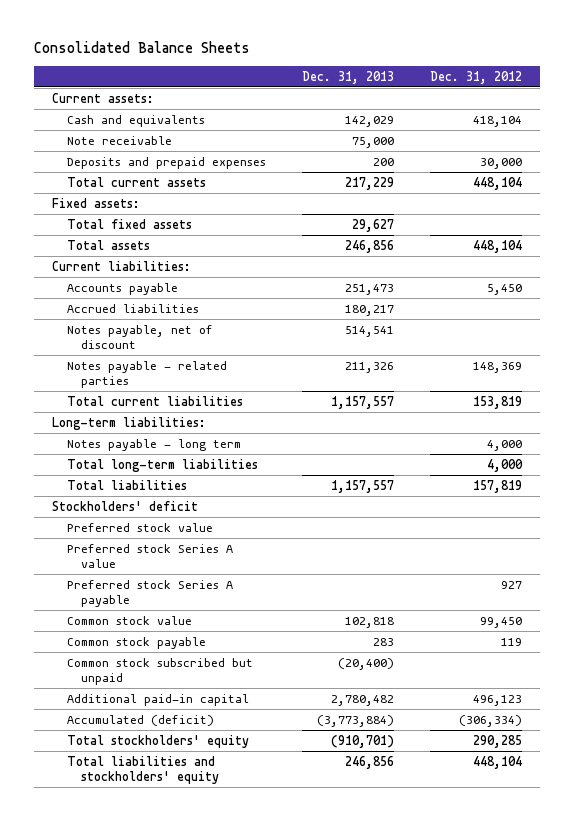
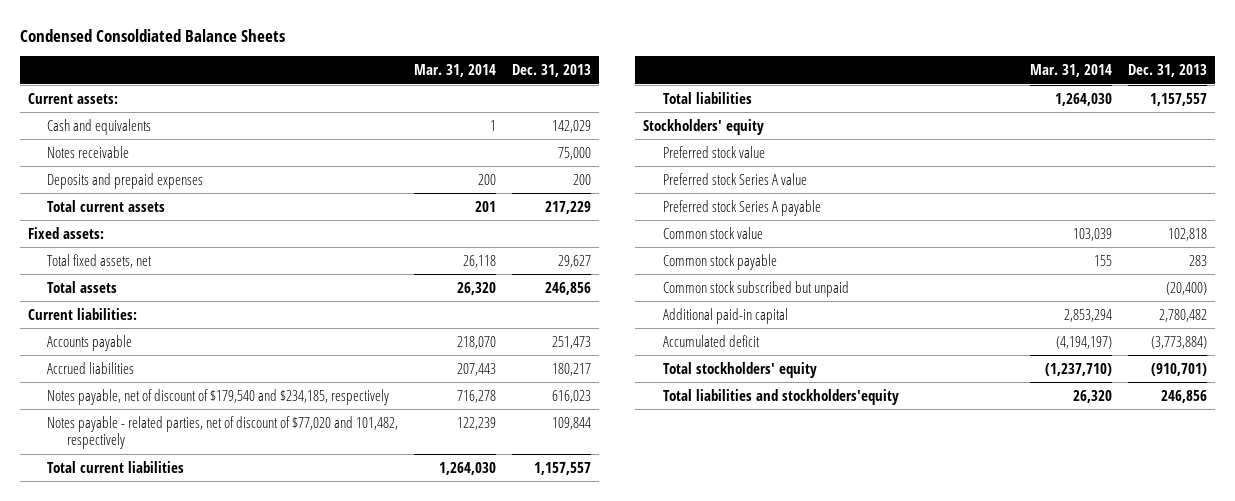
[33,41,250,54] Consolidated Balance Sheets -> [19,28,285,42] Condensed Consoldiated Balance Sheets
[430,70,523,84] Dec. 31, 2012 -> none
none -> [414,63,497,77] Mar. 31, 2014
[66,135,172,145] Note receivable -> [47,145,130,158] Notes receivable
[66,218,192,229] Total fixed assets -> [47,253,153,268] Total fixed assets, net
[66,324,213,349] Notes payable, net of discount -> [47,388,390,405] Notes payable, net of discount of $179,540 and $234,185, respectively
[344,325,394,337] 514,541 -> [552,389,592,403] 616,023
[66,360,227,388] Notes payable - related parties -> [47,415,399,450] Notes payable - related parties, net of discount of $77,020 and 101,482, respectively
[344,361,394,373] 211,326 -> [552,416,592,430] 109,844
[51,416,206,430] Long-term liabilities: -> none
[66,438,241,451] Notes payable - long term -> none
[66,458,258,472] Total long-term liabilities -> none
[51,500,198,511] Stockholders' deficit -> [643,118,765,135] Stockholders' equity
[66,714,214,726] Accumulated (deficit) -> [662,334,760,347] Accumulated deficit
[66,755,220,784] Total liabilities and stockholders' equity -> [662,388,899,405] Total liabilities and stockholders'equity

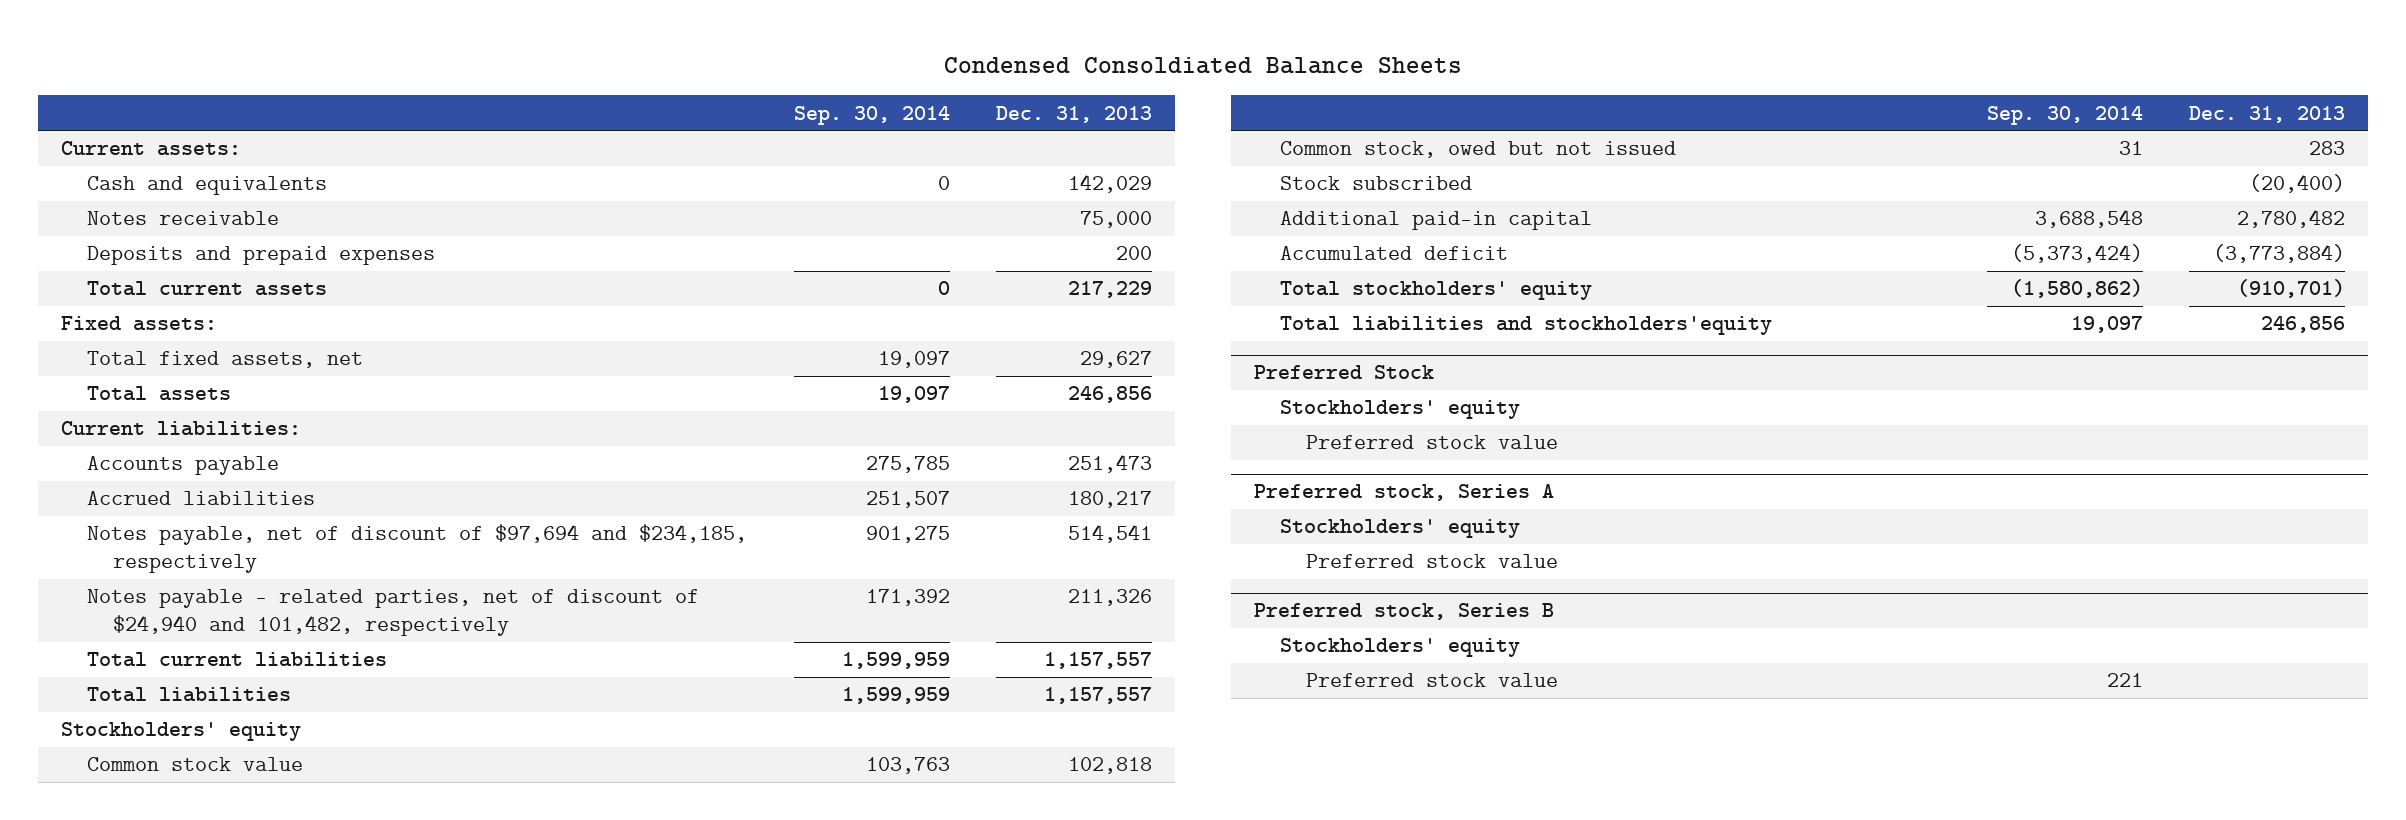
[414,63,497,77] Mar. 31, 2014 -> none
none -> [793,105,950,125] Sep. 30, 2014
[47,388,390,405] Notes payable, net of discount of $179,540 and $234,185, respectively -> [87,524,748,574] Notes payable, net of discount of $97,694 and $234,185, respectively
[552,389,592,403] 616,023 -> [1067,524,1152,544] 514,541
[47,415,399,450] Notes payable - related parties, net of discount of $77,020 and 101,482, respectively -> [87,589,700,637] Notes payable - related parties, net of discount of $24,940 and 101,482, respectively
[552,416,592,430] 109,844 -> [1067,589,1152,607] 211,326
[662,145,765,158] Preferred stock value -> none
[662,172,807,185] Preferred stock Series A value -> none
[662,199,821,216] Preferred stock Series A payable -> none
[662,253,777,270] Common stock payable -> [1280,141,1677,159] Common stock, owed but not issued
[662,280,849,297] Common stock subscribed but unpaid -> [1280,176,1473,191] Stock subscribed
none -> [1254,365,1435,380] Preferred Stock
none -> [1280,400,1521,420] Stockholders' equity
none -> [1305,435,1558,450] Preferred stock value
none -> [1254,484,1555,502] Preferred stock, Series A
none -> [1280,519,1521,539] Stockholders' equity
none -> [1305,554,1558,569] Preferred stock value
none -> [1254,603,1555,621] Preferred stock, Series B
none -> [1280,638,1521,658] Stockholders' equity
none -> [1305,673,1558,688] Preferred stock value

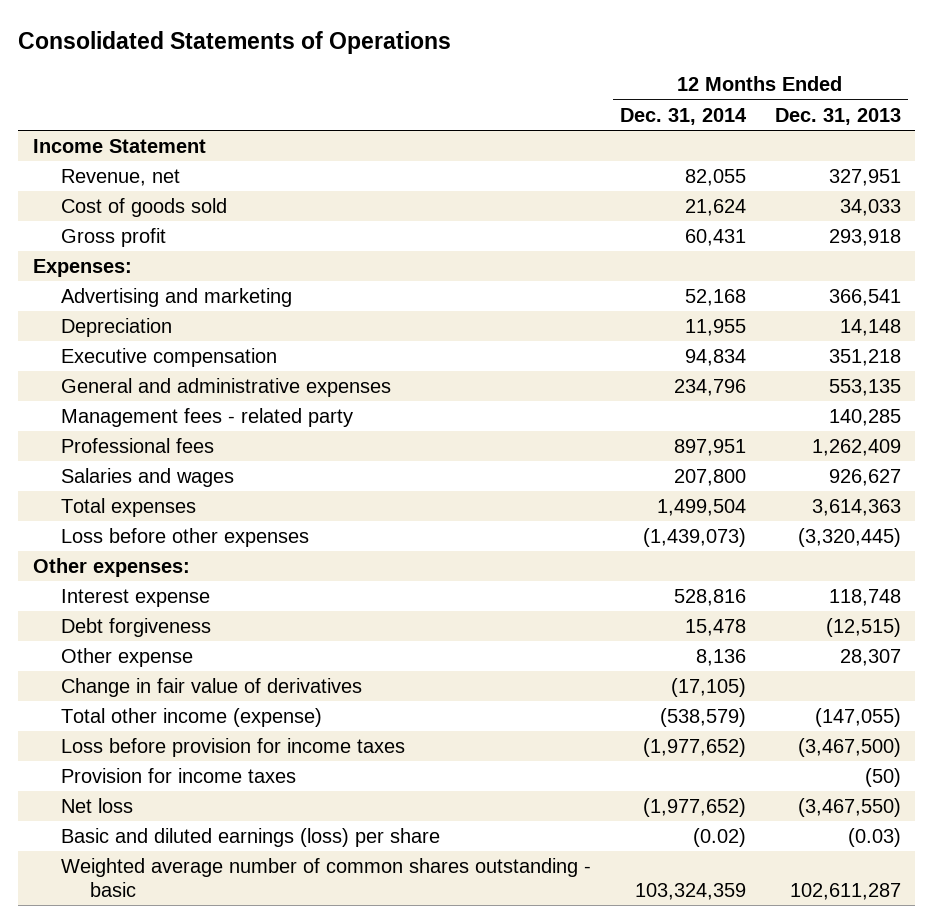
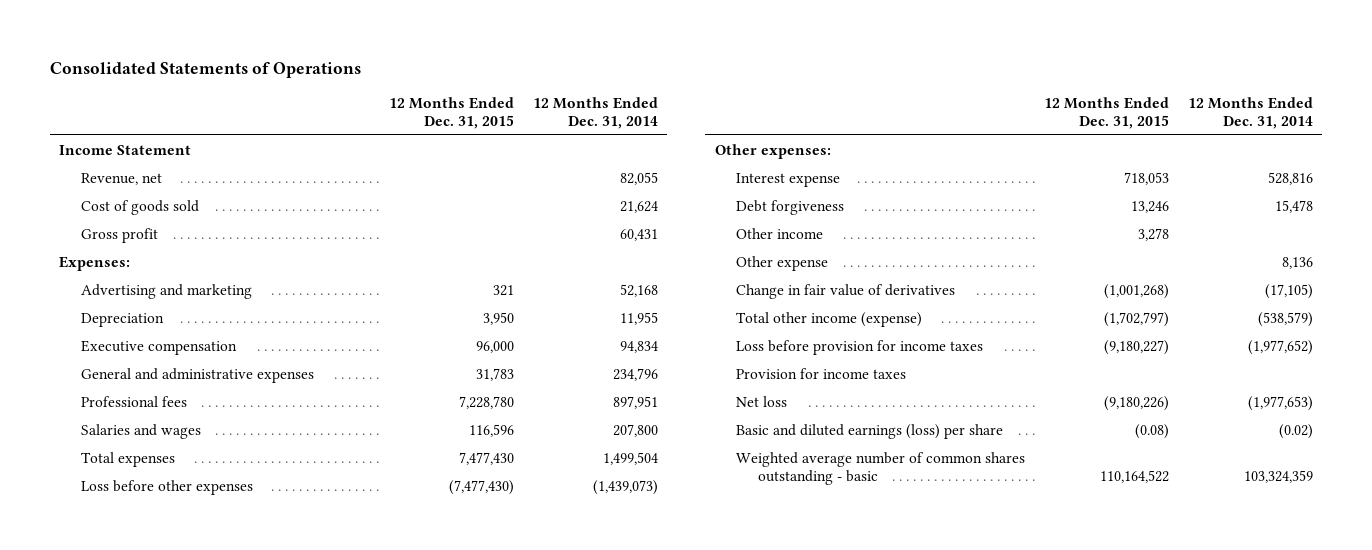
[774,107,901,125] Dec. 31, 2013 -> none
none -> [388,97,514,129] 12 Months Ended Dec. 31, 2015
[61,408,354,428] Management fees - related party -> none
none -> [736,227,824,239] Other income
[642,798,746,818] (1,977,652) -> [1248,395,1314,411] (1,977,653)

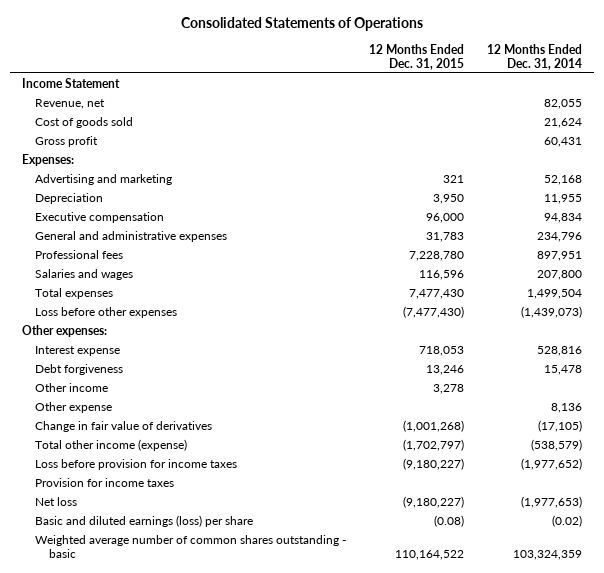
[1104,395,1170,411] (9,180,226) -> [403,495,465,508] (9,180,227)

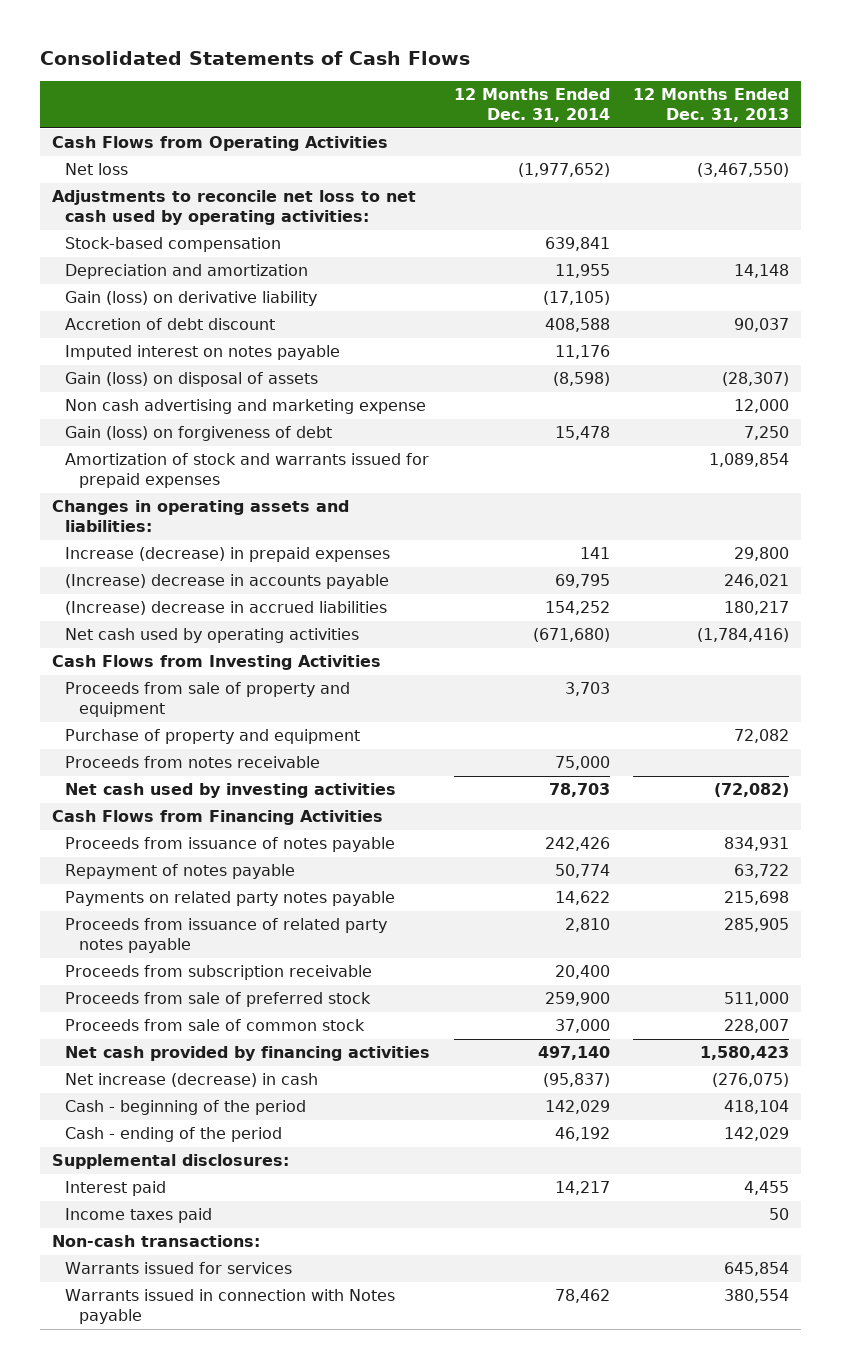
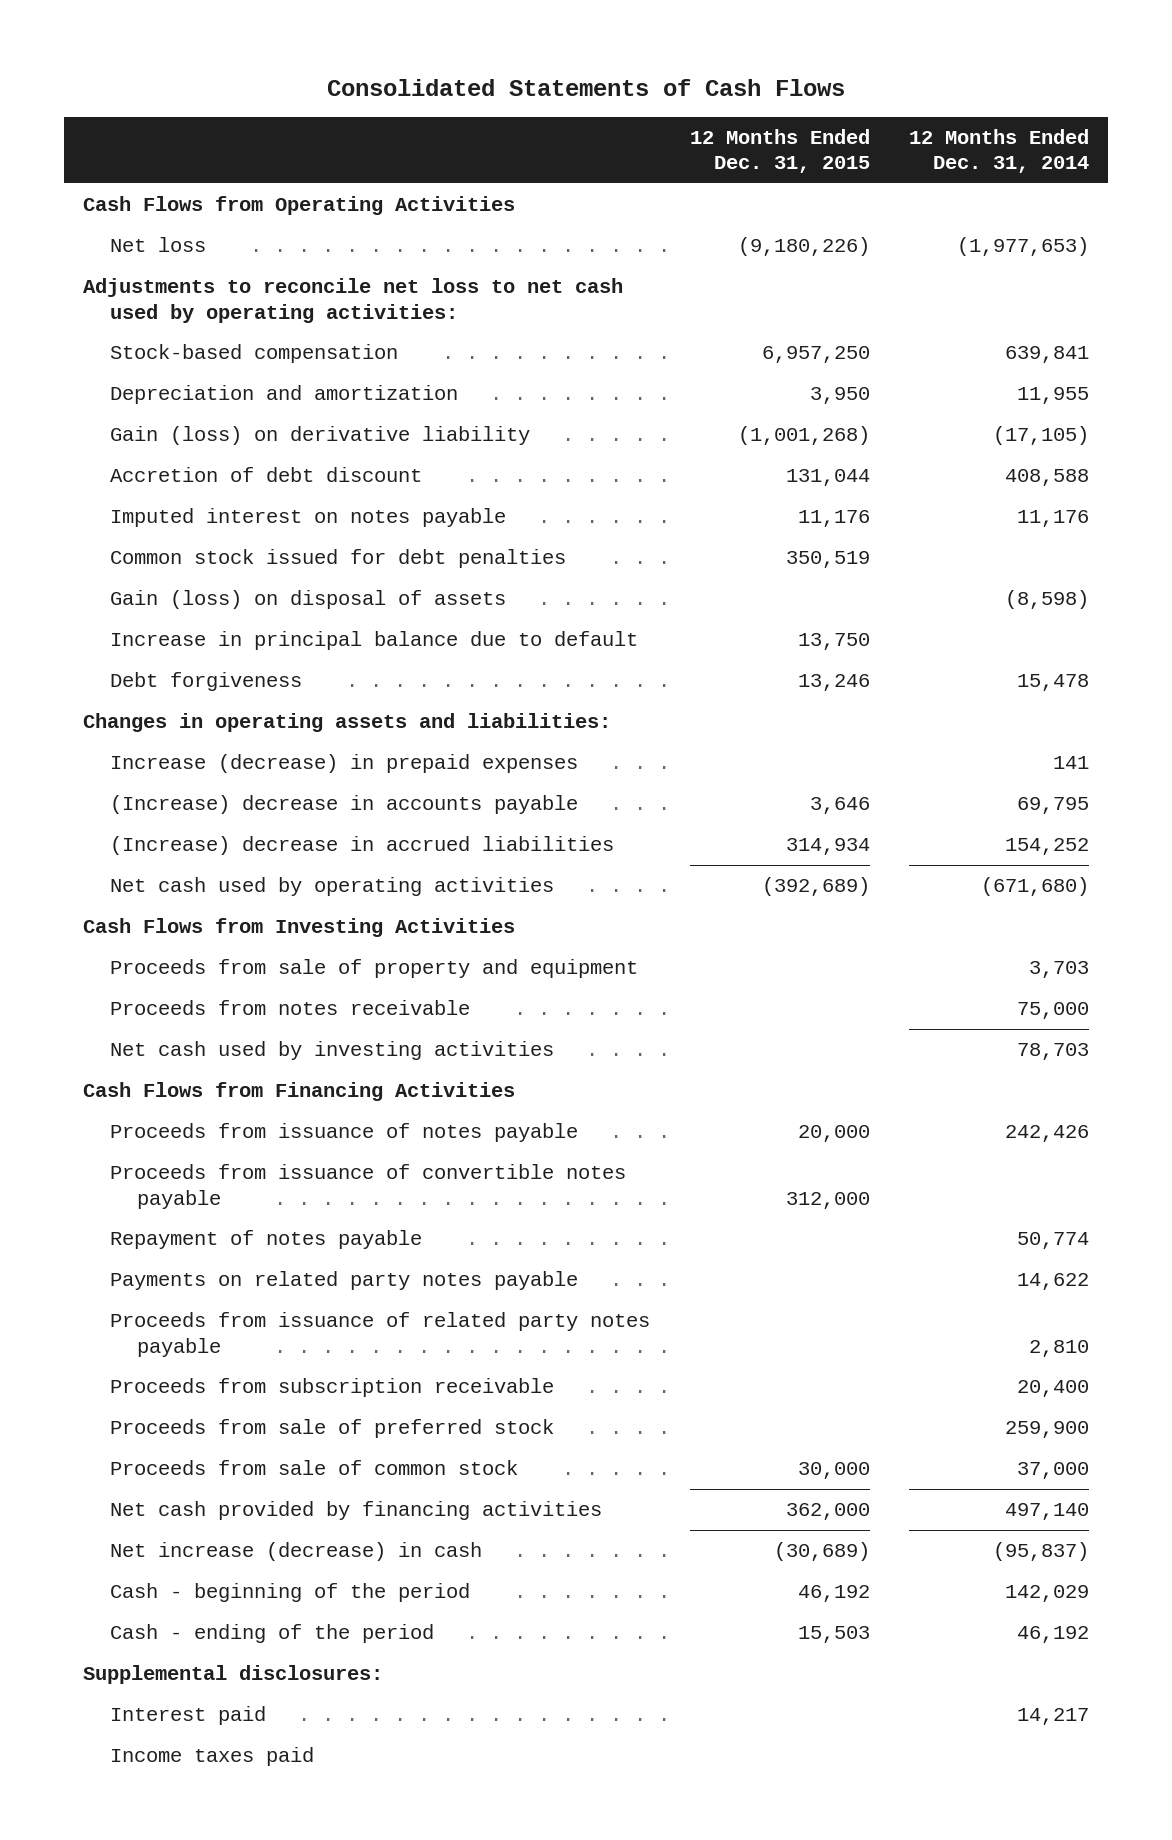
[633,88,790,123] 12 Months Ended Dec. 31, 2013 -> none
none -> [689,129,870,174] 12 Months Ended Dec. 31, 2015
[517,163,610,178] (1,977,652) -> [956,237,1089,257] (1,977,653)
none -> [110,549,567,569] Common stock issued for debt penalties
[65,399,427,415] Non cash advertising and marketing expense -> none
[65,453,430,489] Amortization of stock and warrants issued for prepaid expenses -> none
none -> [110,631,639,651] Increase in principal balance due to default
[65,426,333,442] Gain (loss) on forgiveness of debt -> [110,672,303,692] Debt forgiveness
[65,729,361,745] Purchase of property and equipment -> none
none -> [110,1164,627,1209] Proceeds from issuance of convertible notes payable
[52,1235,261,1248] Non-cash transactions: -> none
[65,1262,293,1275] Warrants issued for services -> none
[65,1289,396,1325] Warrants issued in connection with Notes payable -> none

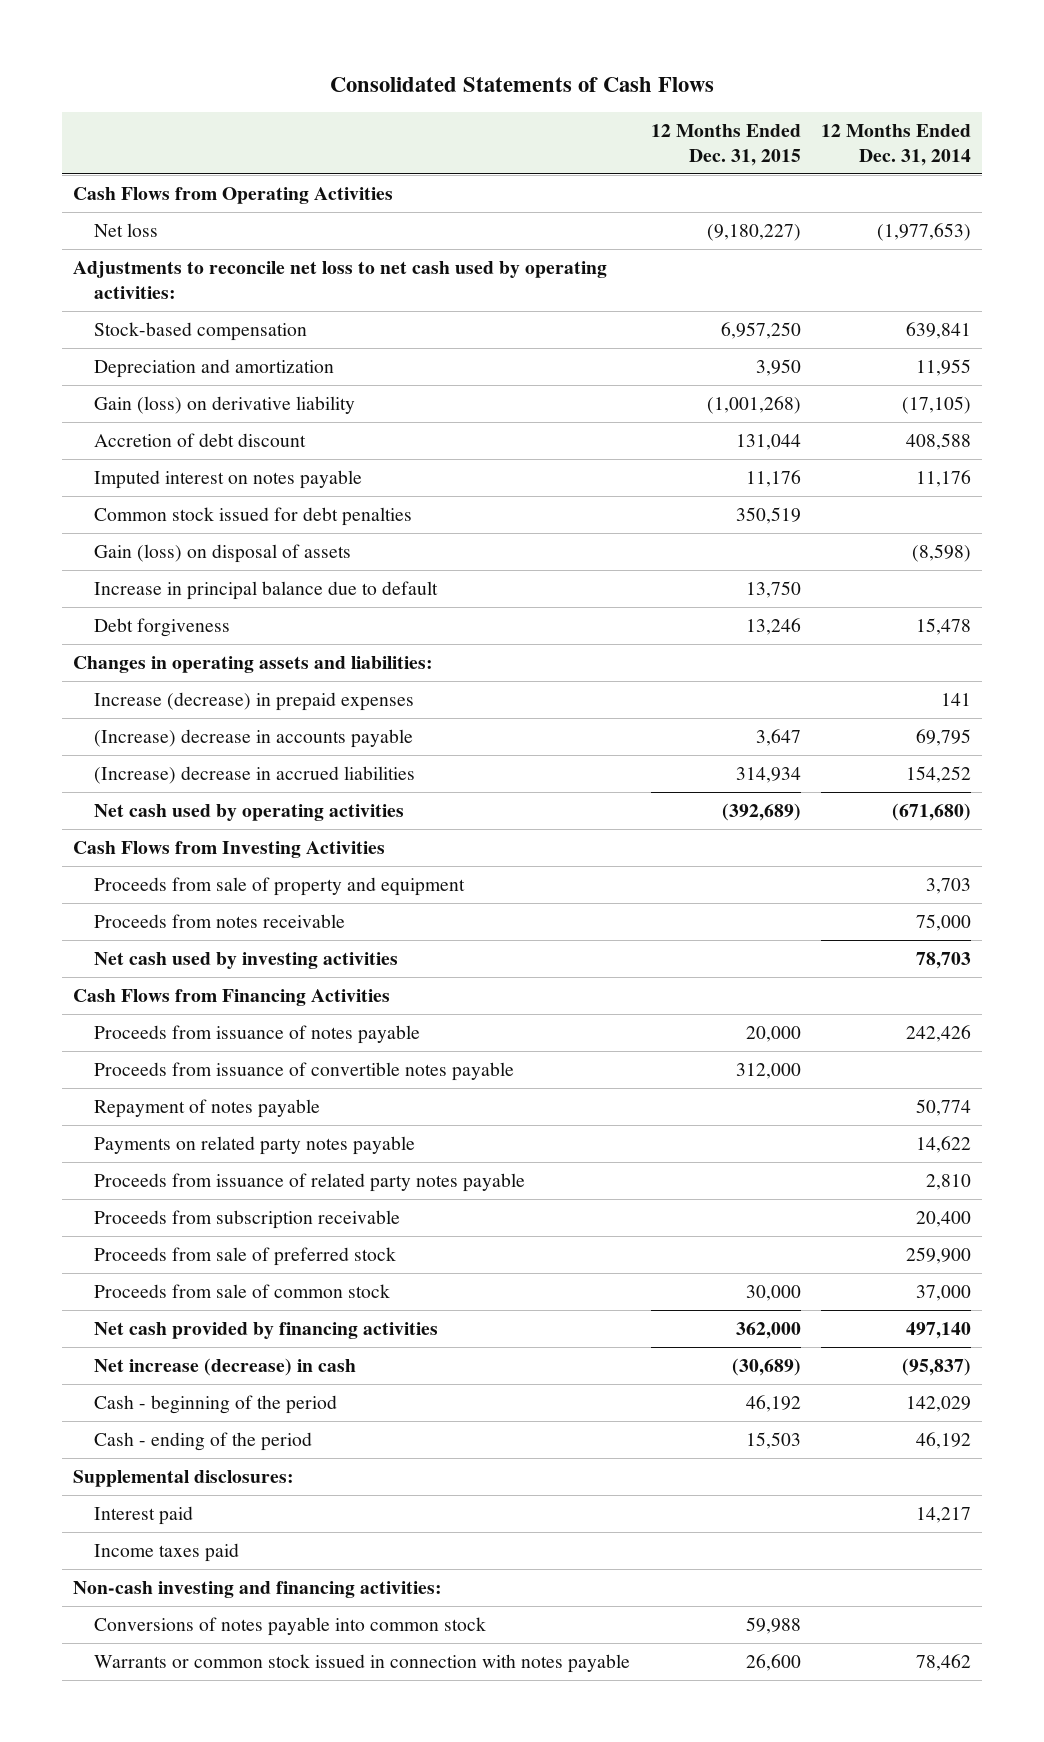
[737,237,870,257] (9,180,226) -> [706,223,801,241] (9,180,227)
[809,797,870,815] 3,646 -> [755,728,801,746] 3,647
none -> [72,1580,442,1598] Non-cash investing and financing activities:
none -> [93,1616,486,1636] Conversions of notes payable into common stock
none -> [93,1653,630,1673] Warrants or common stock issued in connection with notes payable

